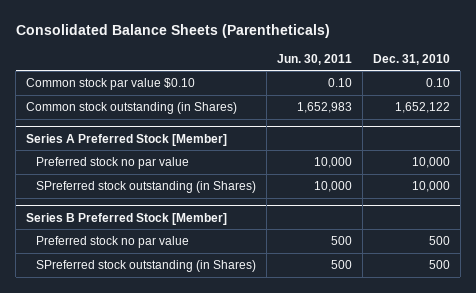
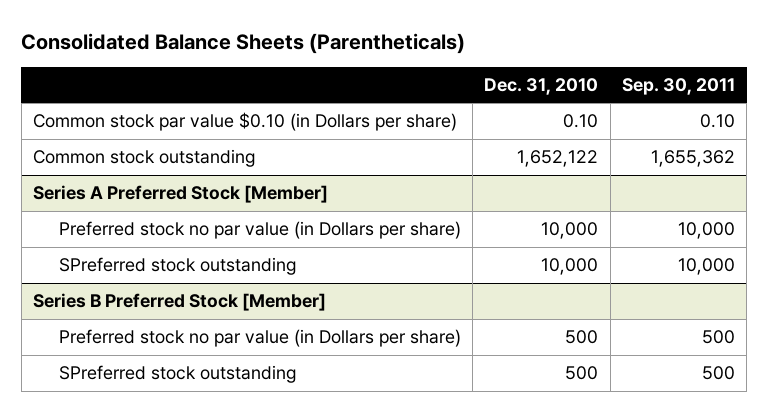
[276,53,352,65] Jun. 30, 2011 -> none
none -> [622,77,736,95] Sep. 30, 2011
[26,78,196,91] Common stock par value $0.10 -> [33,112,458,132] Common stock par value $0.10 (in Dollars per share)
[26,102,238,115] Common stock outstanding (in Shares) -> [33,149,256,168] Common stock outstanding
[35,157,189,170] Preferred stock no par value -> [58,221,461,240] Preferred stock no par value (in Dollars per share)
[35,181,256,194] SPreferred stock outstanding (in Shares) -> [58,257,296,276] SPreferred stock outstanding
[35,236,189,249] Preferred stock no par value -> [58,329,461,348] Preferred stock no par value (in Dollars per share)
[35,260,256,273] SPreferred stock outstanding (in Shares) -> [58,365,296,384] SPreferred stock outstanding

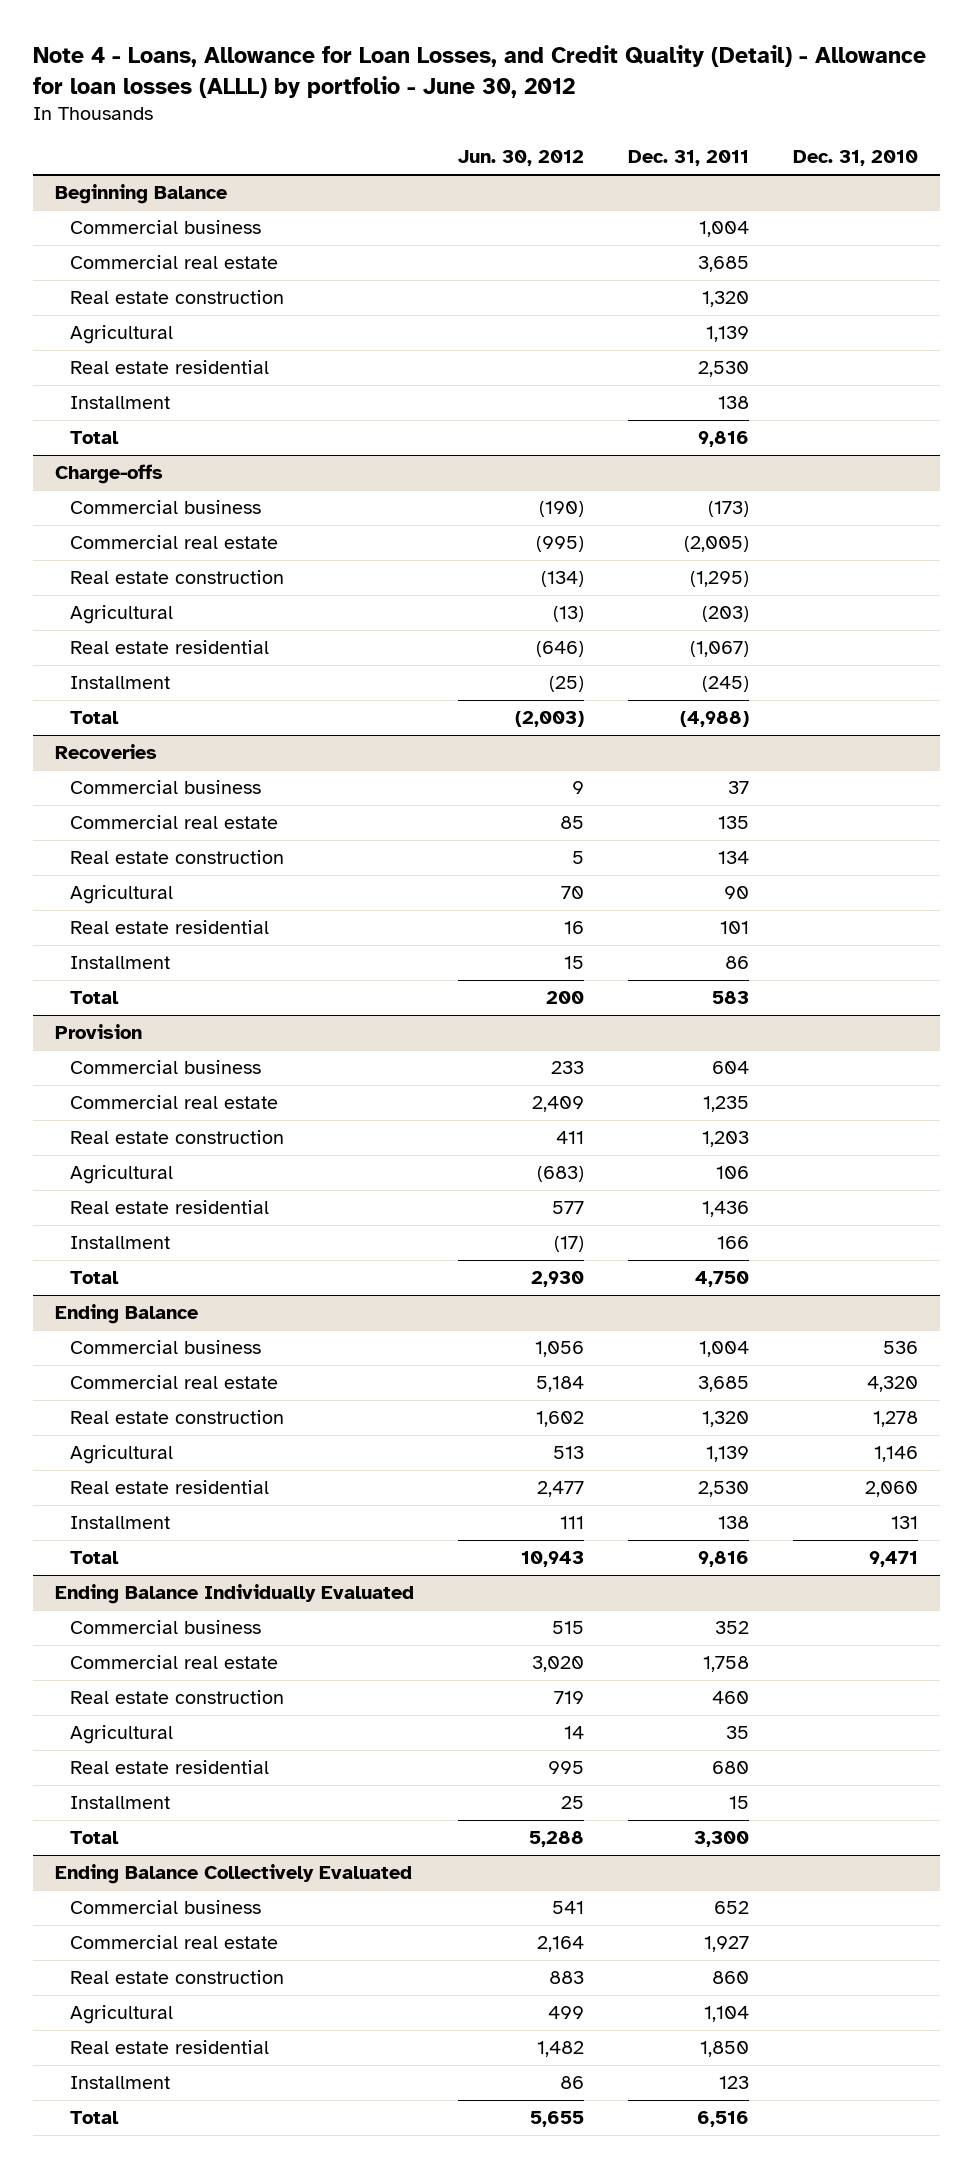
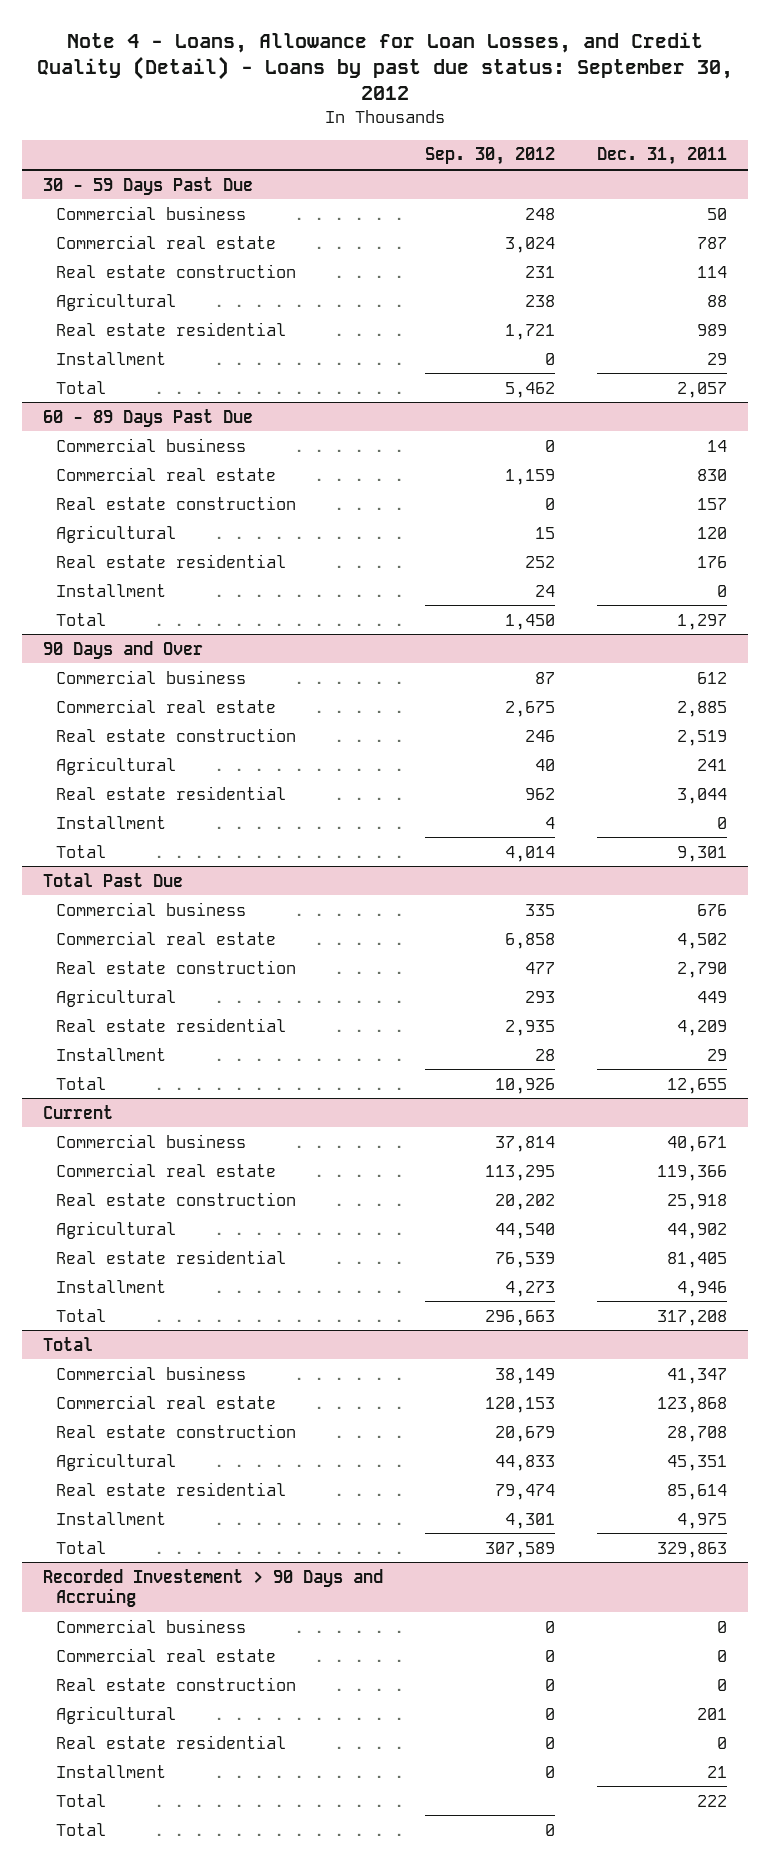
[33,45,927,98] Note 4 - Loans, Allowance for Loan Losses, and Credit Quality (Detail) - Allowance for loan losses (ALLL) by portfolio - June 30, 2012 -> [37,31,734,101] Note 4 - Loans, Allowance for Loan Losses, and Credit Quality (Detail) - Loans by past due status: September 30, 2012
[458,150,585,167] Jun. 30, 2012 -> none
[793,150,919,167] Dec. 31, 2010 -> none
none -> [425,147,556,166] Sep. 30, 2012
[55,184,228,205] Beginning Balance -> none
[55,464,164,485] Charge-offs -> none
[55,744,158,760] Recoveries -> none
[55,1024,143,1040] Provision -> none
[55,1304,199,1325] Ending Balance -> none
[55,1584,415,1605] Ending Balance Individually Evaluated -> none
[55,1864,413,1885] Ending Balance Collectively Evaluated -> none
none -> [42,176,253,195] 30 - 59 Days Past Due
[699,221,750,238] 1,004 -> [707,207,728,220] 50
[698,256,750,273] 3,685 -> [697,236,728,249] 787
[702,291,750,308] 1,320 -> [697,265,728,278] 114
[706,326,750,343] 1,139 -> [707,294,728,307] 88
[698,361,750,378] 2,530 -> [697,323,728,336] 989
[718,396,750,410] 138 -> [707,352,728,365] 29
[698,431,750,448] 9,816 -> [677,381,728,398] 2,057
none -> [42,408,253,427] 60 - 89 Days Past Due
[708,501,750,518] (173) -> [707,439,728,452] 14
[684,536,750,553] (2,005) -> [697,468,728,481] 830
[690,571,750,588] (1,295) -> [697,497,728,510] 157
[702,606,750,623] (203) -> [697,526,728,539] 120
[690,641,750,658] (1,067) -> [697,555,728,568] 176
[702,676,750,693] (245) -> [717,584,728,597] 0
[680,711,750,728] (4,988) -> [677,613,728,630] 1,297
none -> [42,640,203,659] 90 Days and Over
[728,781,750,795] 37 -> [697,671,728,684] 612
[718,816,750,830] 135 -> [677,700,728,717] 2,885
[718,851,750,865] 134 -> [677,729,728,746] 2,519
[724,886,750,900] 90 -> [697,758,728,771] 241
[720,921,750,935] 101 -> [677,787,728,804] 3,044
[725,956,750,970] 86 -> [717,816,728,829] 0
[712,991,750,1005] 583 -> [677,845,728,862] 9,301
none -> [42,872,183,887] Total Past Due
[712,1061,750,1075] 604 -> [697,903,728,916] 676
[703,1096,750,1113] 1,235 -> [677,932,728,949] 4,502
[702,1131,750,1148] 1,203 -> [677,961,728,978] 2,790
[716,1166,750,1180] 106 -> [697,990,728,1003] 449
[702,1201,750,1218] 1,436 -> [677,1019,728,1036] 4,209
[717,1236,750,1250] 166 -> [707,1048,728,1061] 29
[695,1271,750,1288] 4,750 -> [667,1077,728,1094] 12,655
none -> [42,1104,113,1119] Current
[699,1341,750,1358] 1,004 -> [667,1135,728,1152] 40,671
[698,1376,750,1393] 3,685 -> [657,1164,728,1181] 119,366
[702,1411,750,1428] 1,320 -> [667,1193,728,1210] 25,918
[706,1446,750,1463] 1,139 -> [667,1222,728,1239] 44,902
[698,1481,750,1498] 2,530 -> [667,1251,728,1268] 81,405
[718,1516,750,1530] 138 -> [677,1280,728,1297] 4,946
[698,1551,750,1568] 9,816 -> [657,1309,728,1326] 317,208
none -> [42,1336,93,1351] Total
[715,1621,750,1635] 352 -> [667,1367,728,1384] 41,347
[703,1656,750,1673] 1,758 -> [657,1396,728,1413] 123,868
[712,1691,750,1705] 460 -> [667,1425,728,1442] 28,708
[726,1726,750,1740] 35 -> [667,1454,728,1471] 45,351
[712,1761,750,1775] 680 -> [667,1483,728,1500] 85,614
[729,1796,750,1810] 15 -> [677,1512,728,1529] 4,975
[694,1831,750,1848] 3,300 -> [657,1541,728,1558] 329,863
none -> [42,1568,383,1608] Recorded Investement > 90 Days and Accruing
[714,1901,750,1915] 652 -> [717,1620,728,1633] 0
[704,1936,750,1953] 1,927 -> [717,1649,728,1662] 0
[712,1971,750,1985] 860 -> [717,1678,728,1691] 0
[704,2006,750,2023] 1,104 -> [697,1707,728,1720] 201
[700,2041,750,2058] 1,850 -> [717,1736,728,1749] 0
[719,2076,750,2090] 123 -> [707,1765,728,1778] 21
[697,2111,750,2128] 6,516 -> [697,1794,728,1807] 222
none -> [55,1822,106,1836] Total

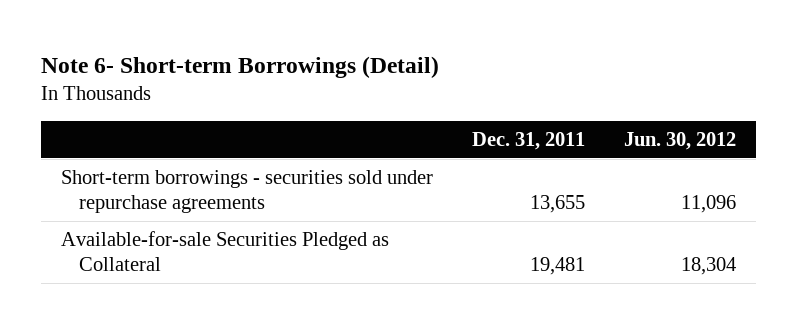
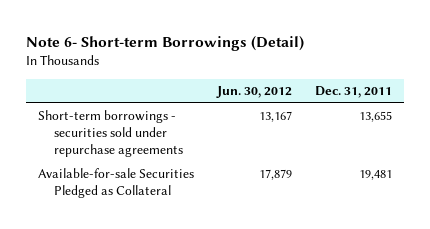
[681,195,737,214] 11,096 -> [259,111,293,123] 13,167
[681,257,737,276] 18,304 -> [259,169,293,181] 17,879

